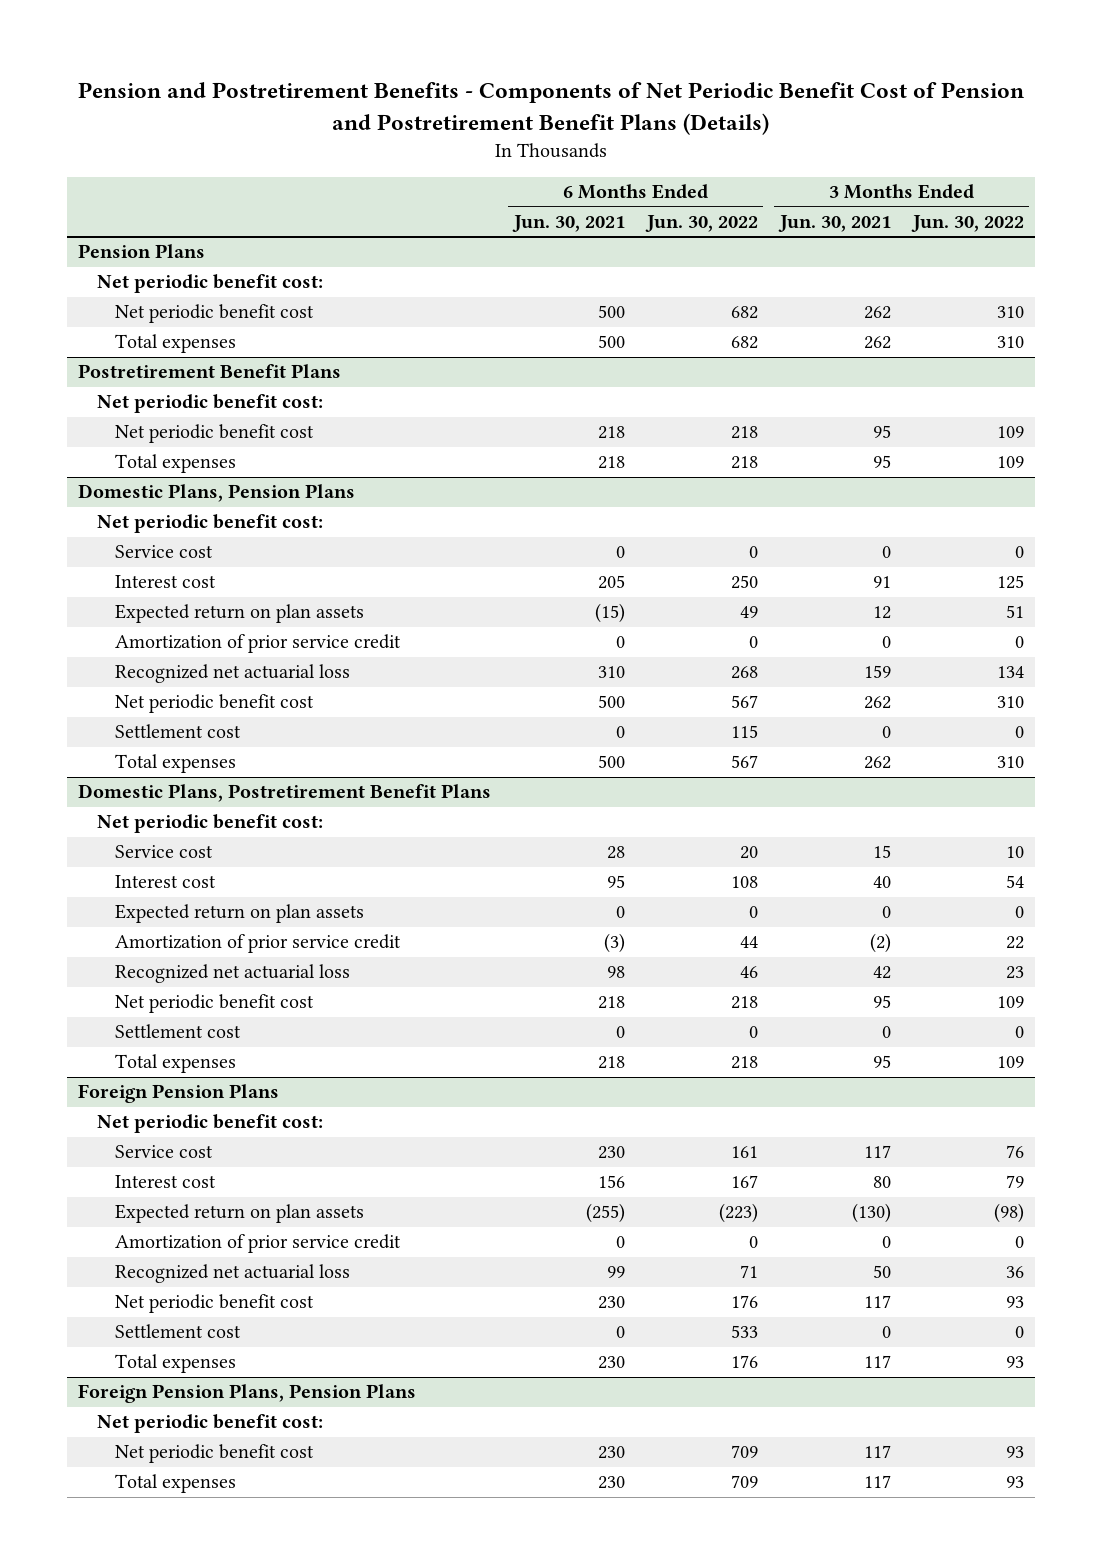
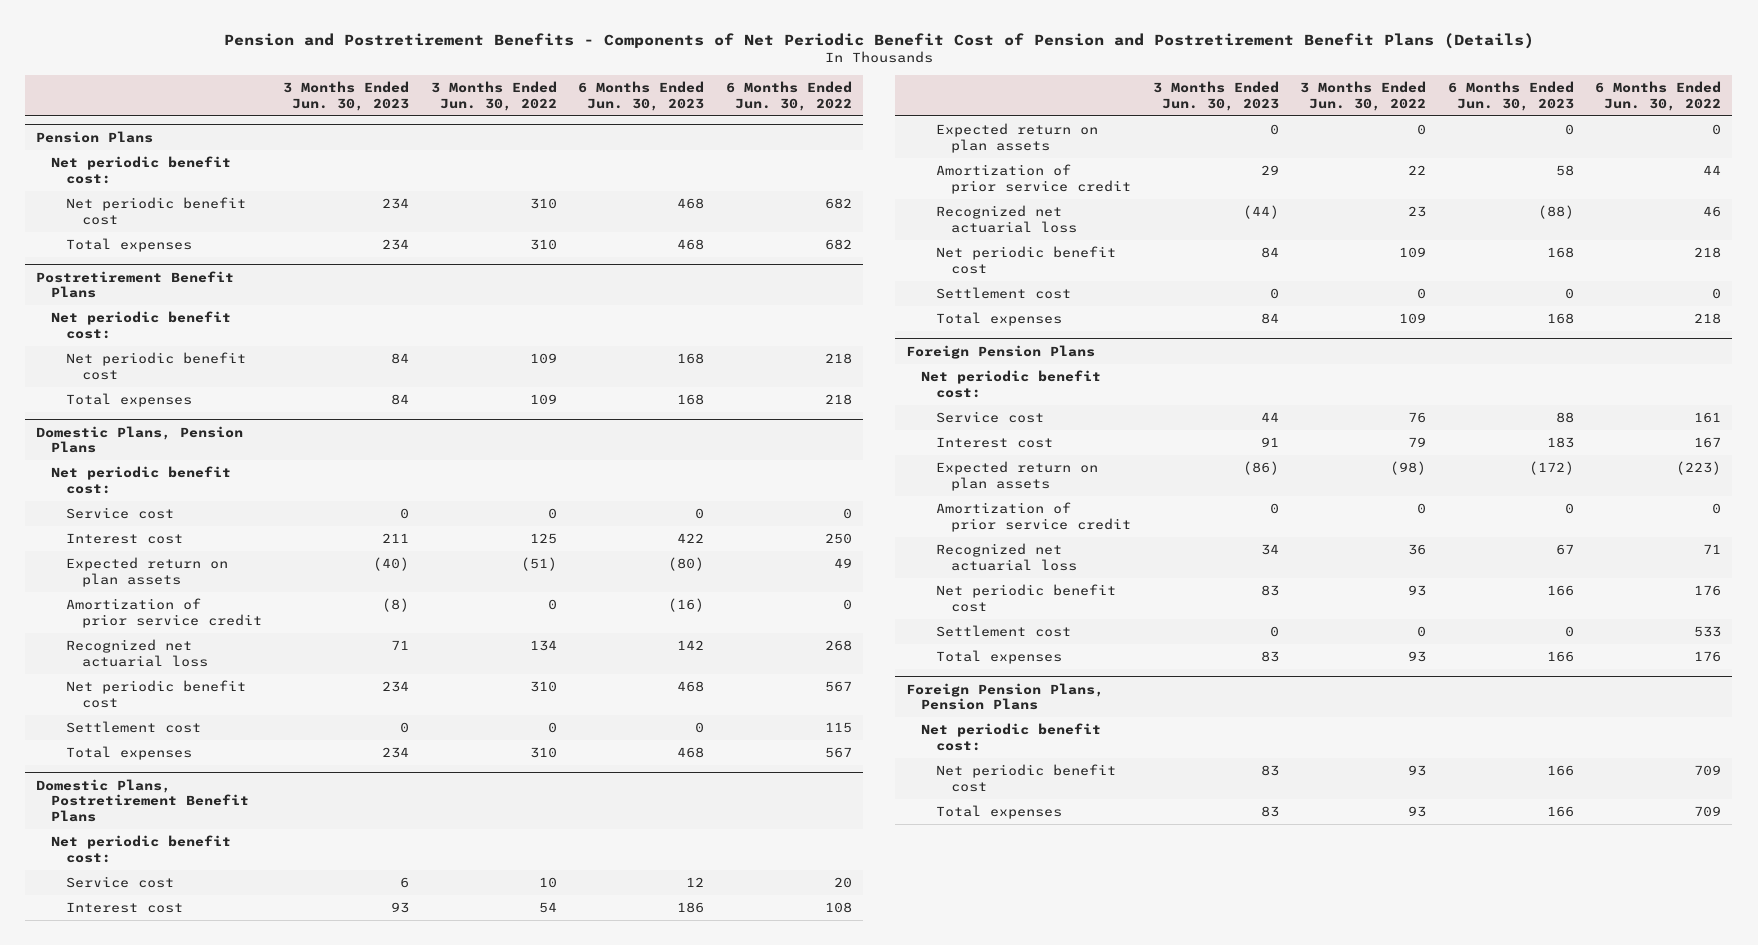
[511,214,625,232] Jun. 30, 2021 -> none
[777,214,891,232] Jun. 30, 2021 -> none
none -> [283,81,410,111] 3 Months Ended Jun. 30, 2023
none -> [578,81,705,111] 6 Months Ended Jun. 30, 2023
[1005,605,1024,619] 51 -> [520,557,557,572] (51)

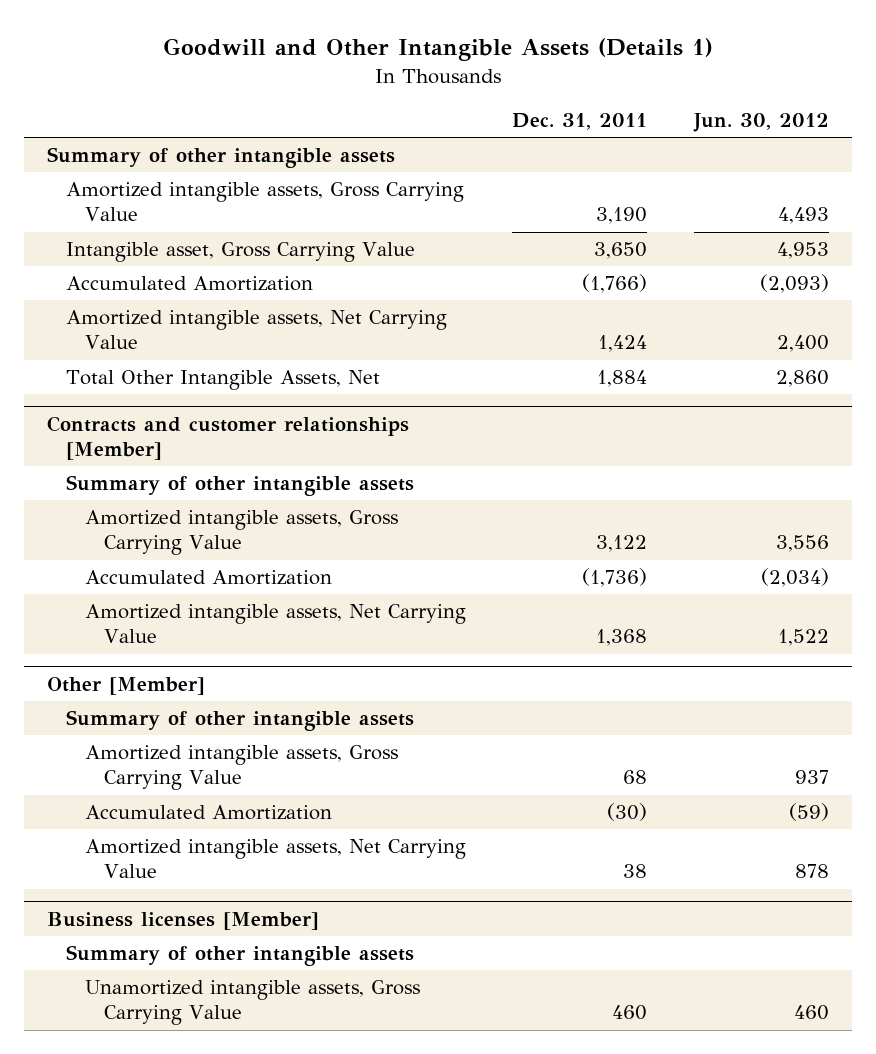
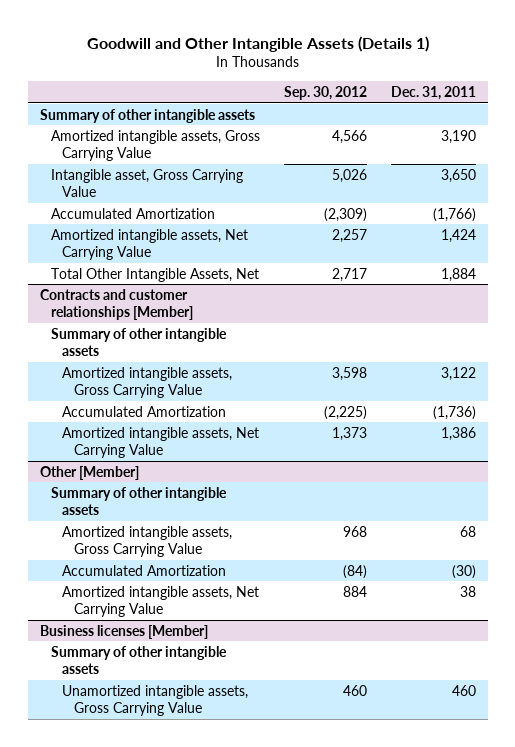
[692,113,829,133] Jun. 30, 2012 -> none
none -> [283,85,367,100] Sep. 30, 2012
[596,629,648,647] 1,368 -> [440,426,476,441] 1,386

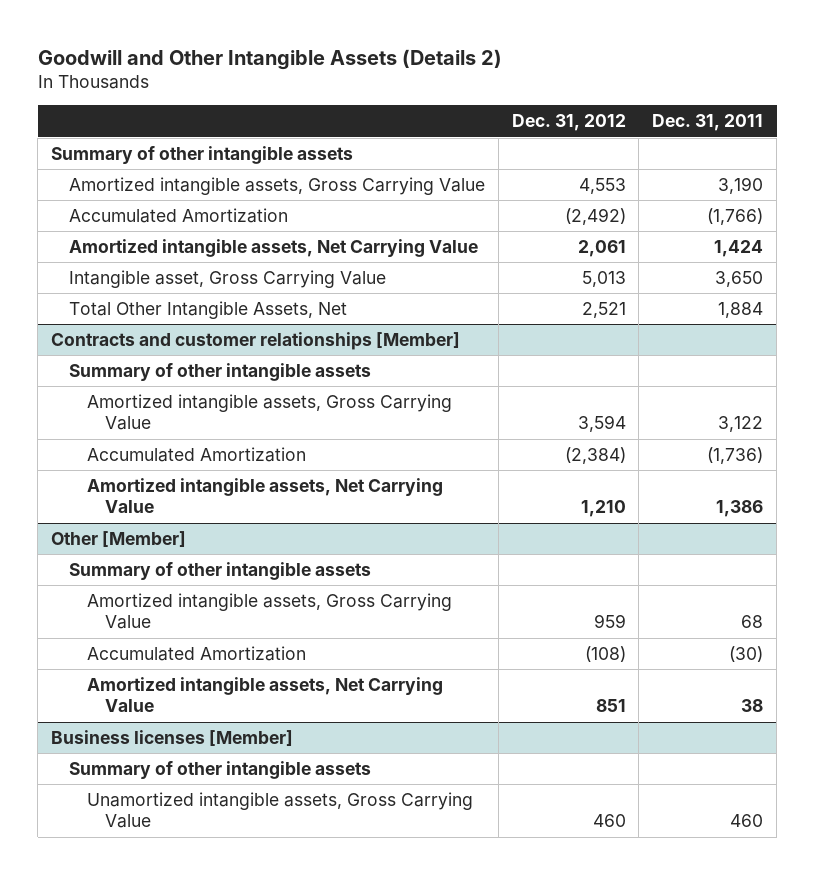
[86,35,429,52] Goodwill and Other Intangible Assets (Details 1) -> [37,48,502,70] Goodwill and Other Intangible Assets (Details 2)
[283,85,367,100] Sep. 30, 2012 -> none
none -> [511,114,626,132] Dec. 31, 2012
[50,168,243,197] Intangible asset, Gross Carrying Value -> [69,270,387,289] Intangible asset, Gross Carrying Value

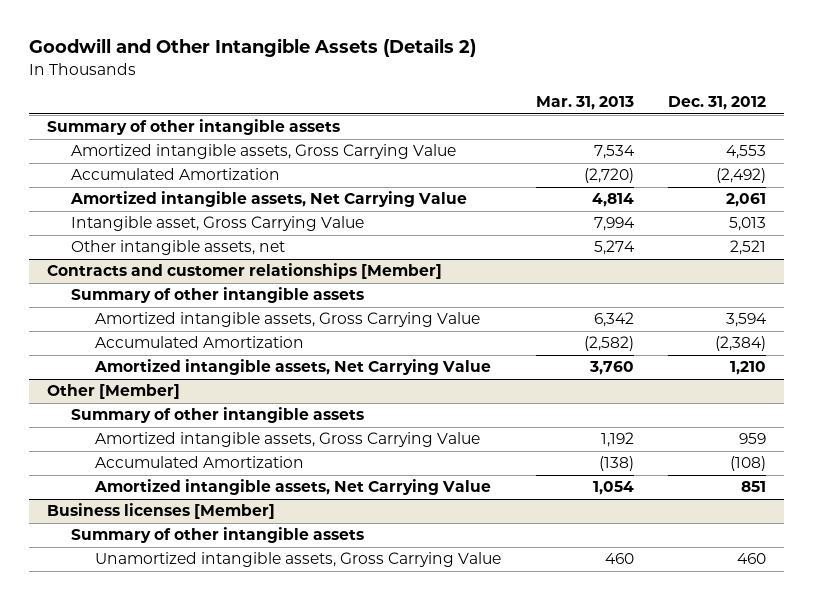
[652,114,764,132] Dec. 31, 2011 -> none
none -> [535,96,634,111] Mar. 31, 2013
[69,301,348,320] Total Other Intangible Assets, Net -> [70,240,285,256] Other intangible assets, net

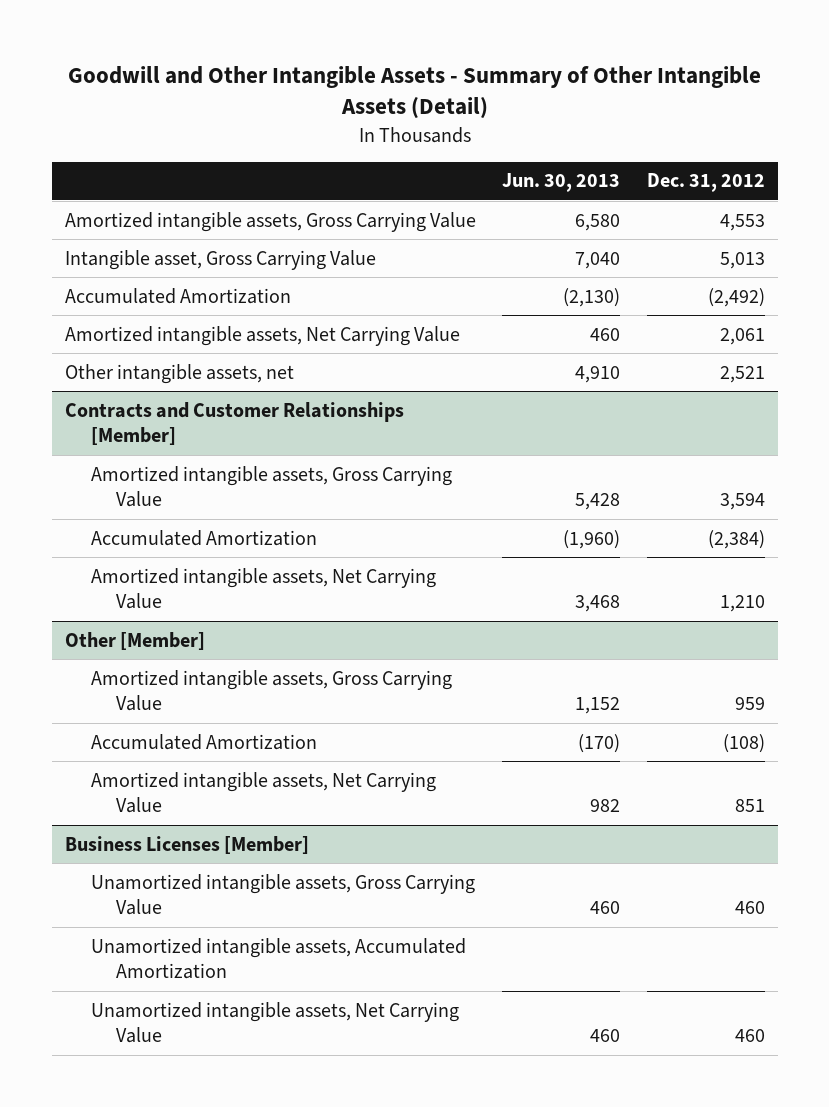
[29,38,477,58] Goodwill and Other Intangible Assets (Details 2) -> [67,66,761,120] Goodwill and Other Intangible Assets - Summary of Other Intangible Assets (Detail)
[535,96,634,111] Mar. 31, 2013 -> none
none -> [502,173,621,193] Jun. 30, 2013
[46,119,340,136] Summary of other intangible assets -> none
[70,216,364,232] Intangible asset, Gross Carrying Value -> [64,249,376,270] Intangible asset, Gross Carrying Value
[70,287,364,304] Summary of other intangible assets -> none
[46,263,442,280] Contracts and customer relationships [Member] -> [64,401,404,446] Contracts and Customer Relationships [Member]
[70,407,364,424] Summary of other intangible assets -> none
[70,527,364,544] Summary of other intangible assets -> none
[46,503,275,520] Business licenses [Member] -> [64,835,309,854] Business Licenses [Member]
none -> [90,937,466,980] Unamortized intangible assets, Accumulated Amortization
none -> [90,1001,459,1044] Unamortized intangible assets, Net Carrying Value

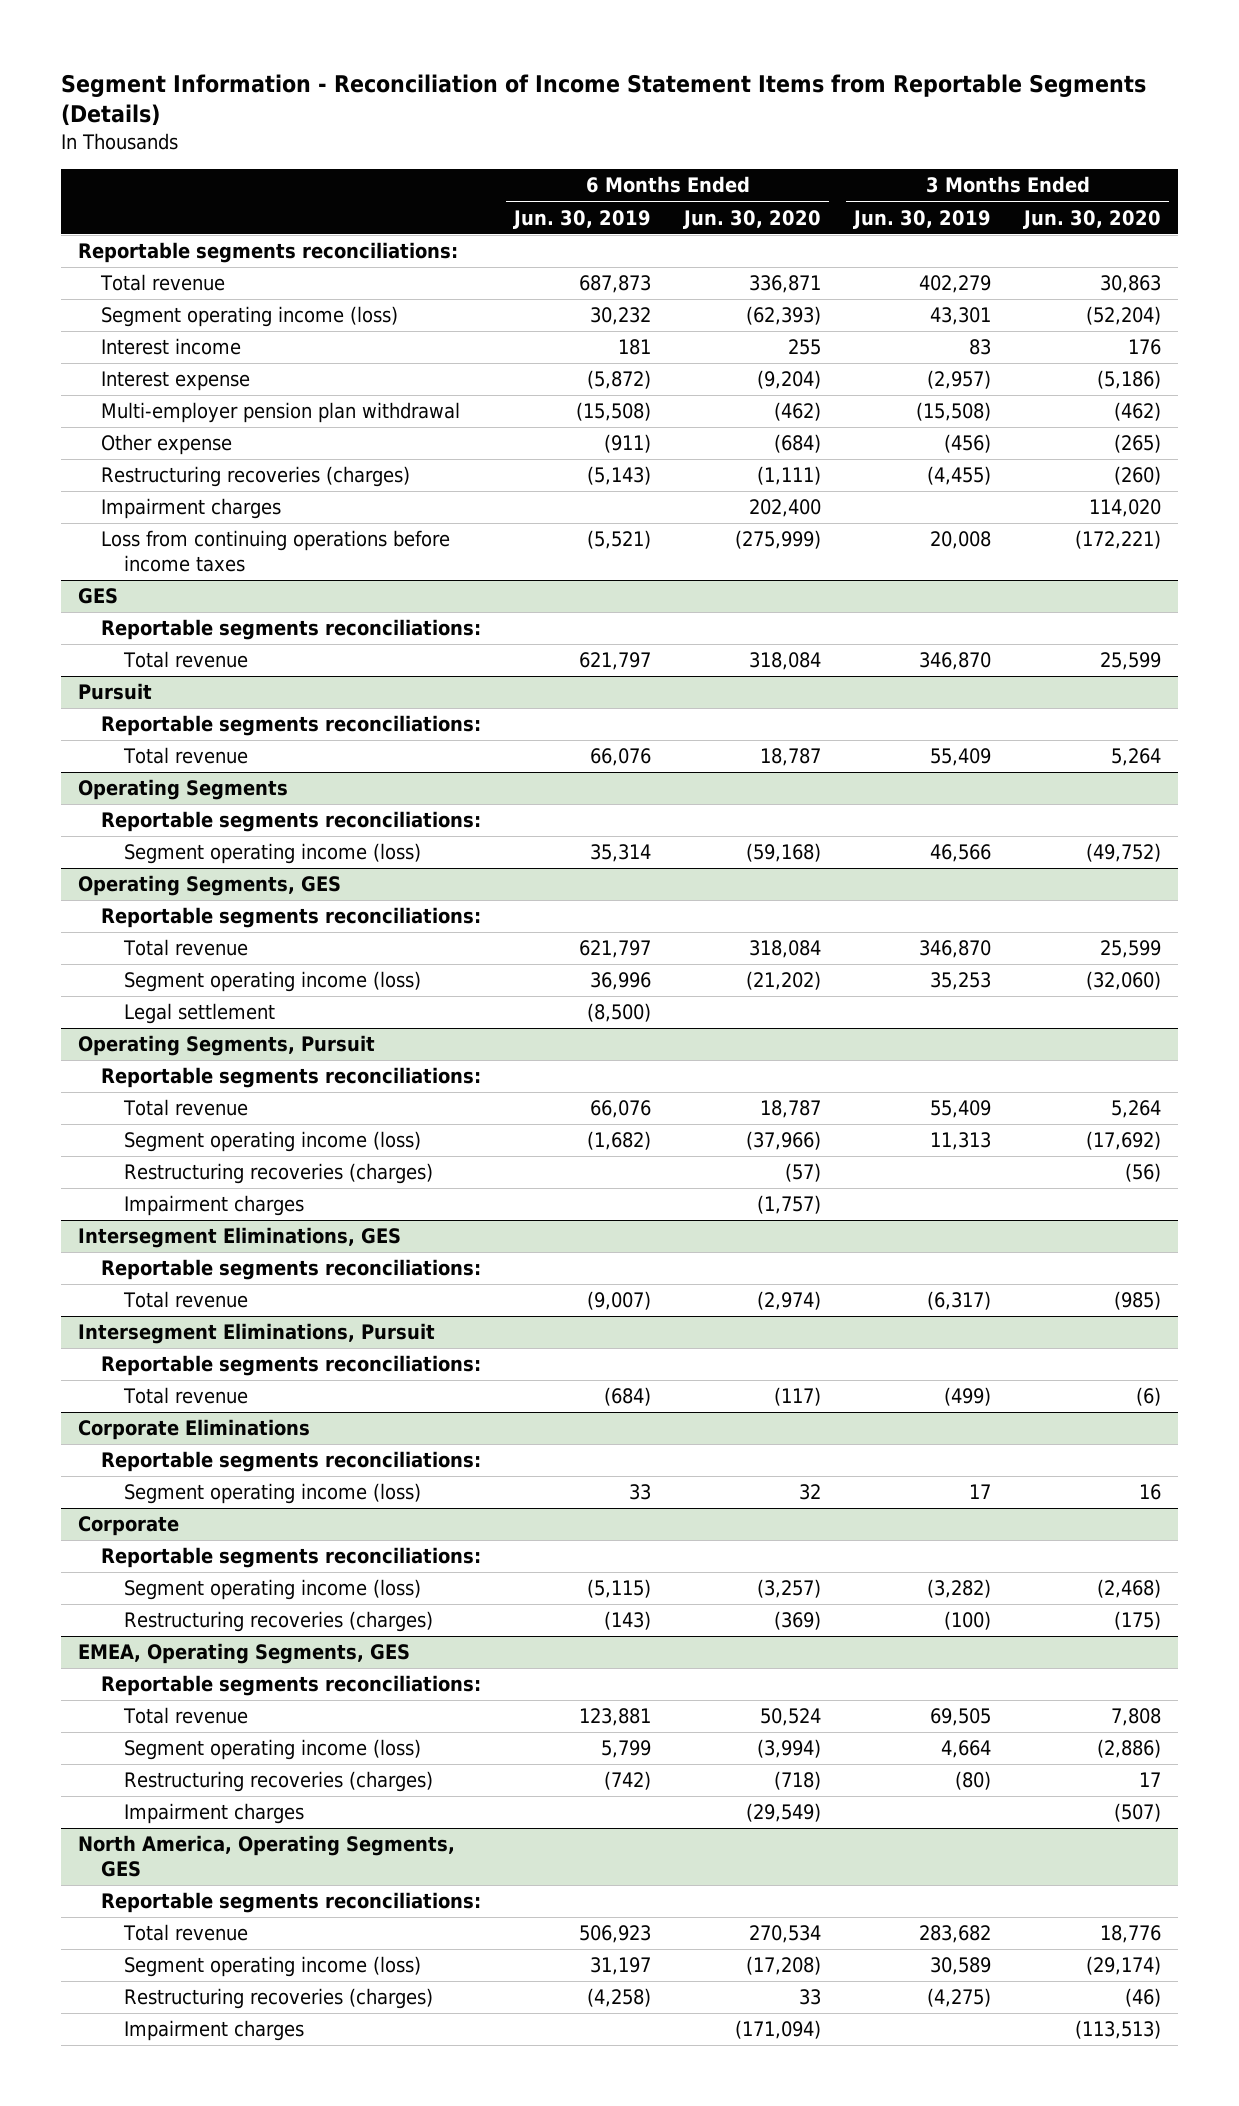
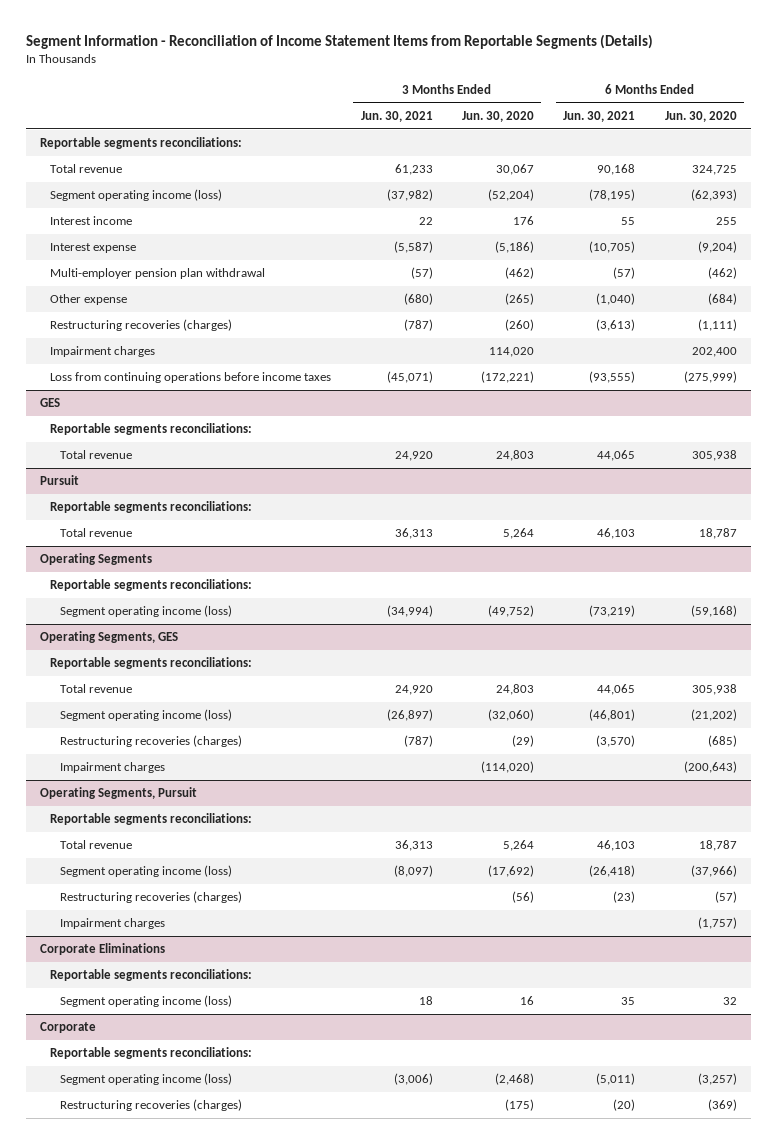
[513,209,652,229] Jun. 30, 2019 -> none
[853,209,992,229] Jun. 30, 2019 -> none
none -> [360,110,433,122] Jun. 30, 2021
none -> [563,110,636,122] Jun. 30, 2021
[749,275,822,294] 336,871 -> [691,165,737,176] 324,725
[1100,275,1162,294] 30,863 -> [495,164,534,176] 30,067
[749,652,822,671] 318,084 -> [691,450,737,462] 305,938
[1100,652,1162,671] 25,599 -> [495,450,534,462] 24,803
[749,940,822,959] 318,084 -> [691,684,737,696] 305,938
[1100,940,1162,959] 25,599 -> [495,684,534,696] 24,803
[124,1003,276,1025] Legal settlement -> none
none -> [60,735,243,748] Restructuring recoveries (charges)
none -> [60,762,166,774] Impairment charges
[77,1227,401,1249] Intersegment Eliminations, GES -> none
[101,1259,482,1281] Reportable segments reconciliations: -> none
[123,1291,249,1309] Total revenue -> none
[77,1323,435,1345] Intersegment Eliminations, Pursuit -> none
[101,1355,482,1377] Reportable segments reconciliations: -> none
[123,1387,249,1405] Total revenue -> none
[77,1643,410,1665] EMEA, Operating Segments, GES -> none
[101,1675,482,1697] Reportable segments reconciliations: -> none
[123,1707,249,1725] Total revenue -> none
[124,1739,422,1761] Segment operating income (loss) -> none
[124,1771,434,1793] Restructuring recoveries (charges) -> none
[124,1803,305,1825] Impairment charges -> none
[77,1835,455,1877] North America, Operating Segments, GES -> none
[101,1892,482,1914] Reportable segments reconciliations: -> none
[123,1924,249,1942] Total revenue -> none
[124,1956,422,1978] Segment operating income (loss) -> none
[124,1988,434,2010] Restructuring recoveries (charges) -> none
[124,2020,305,2042] Impairment charges -> none

